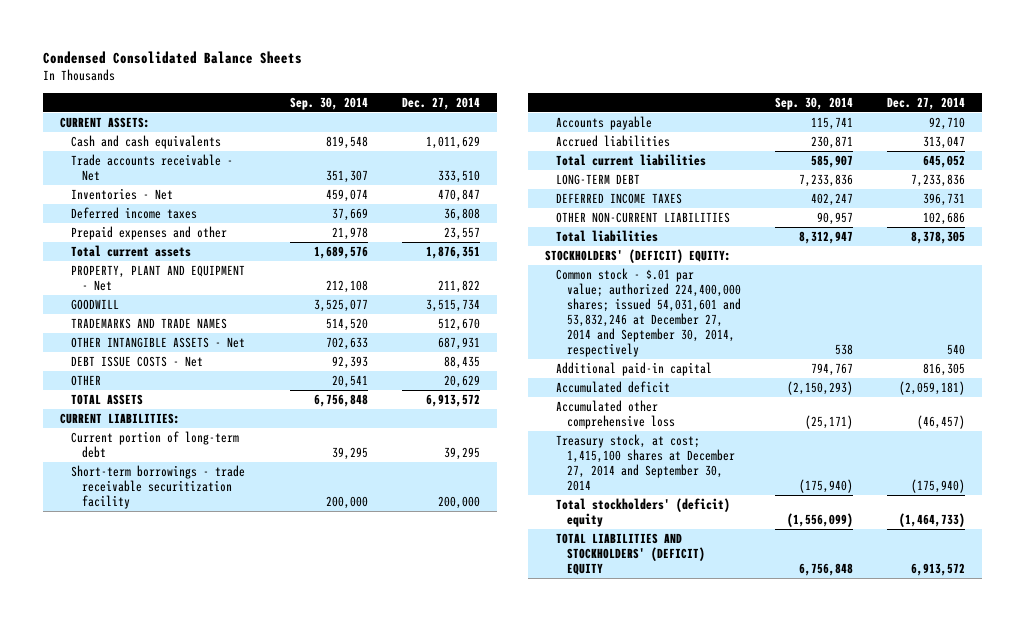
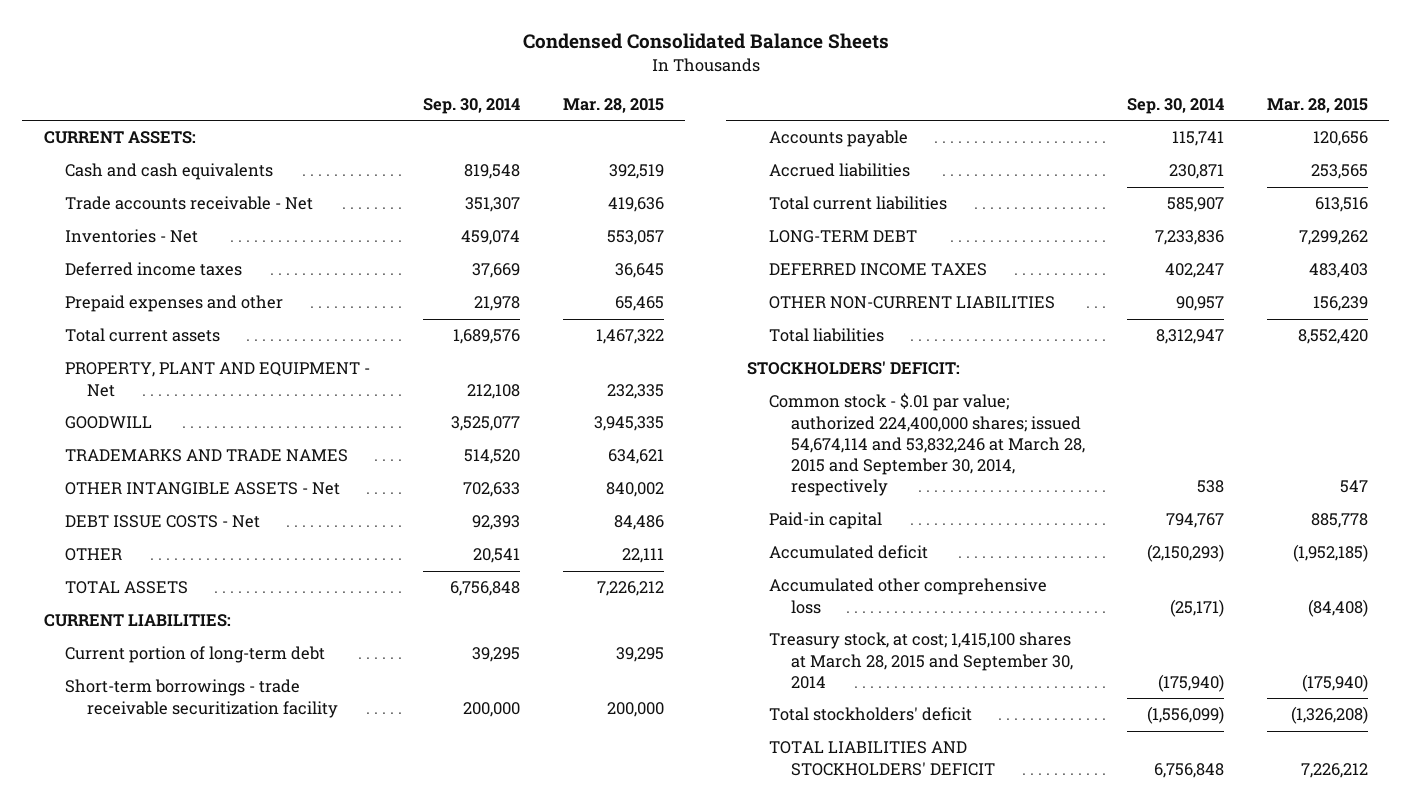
[401,96,480,110] Dec. 27, 2014 -> none
none -> [562,98,664,114] Mar. 28, 2015
[545,249,732,264] STOCKHOLDERS' (DEFICIT) EQUITY: -> [747,361,961,376] STOCKHOLDERS' DEFICIT:
[556,268,742,358] Common stock - $.01 par value; authorized 224,400,000 shares; issued 54,031,601 and 53,832,246 at December 27, 2014 and September 30, 2014, respectively -> [769,393,1086,497] Common stock - $.01 par value; authorized 224,400,000 shares; issued 54,674,114 and 53,832,246 at March 28, 2015 and September 30, 2014, respectively
[556,362,713,377] Additional paid-in capital -> [769,512,883,530] Paid-in capital
[556,434,736,492] Treasury stock, at cost; 1,415,100 shares at December 27, 2014 and September 30, 2014 -> [769,632,1074,689] Treasury stock, at cost; 1,415,100 shares at March 28, 2015 and September 30, 2014
[556,498,731,528] Total stockholders' (deficit) equity -> [769,707,973,722] Total stockholders' deficit
[556,533,706,576] TOTAL LIABILITIES AND STOCKHOLDERS' (DEFICIT) EQUITY -> [769,741,996,776] TOTAL LIABILITIES AND STOCKHOLDERS' DEFICIT

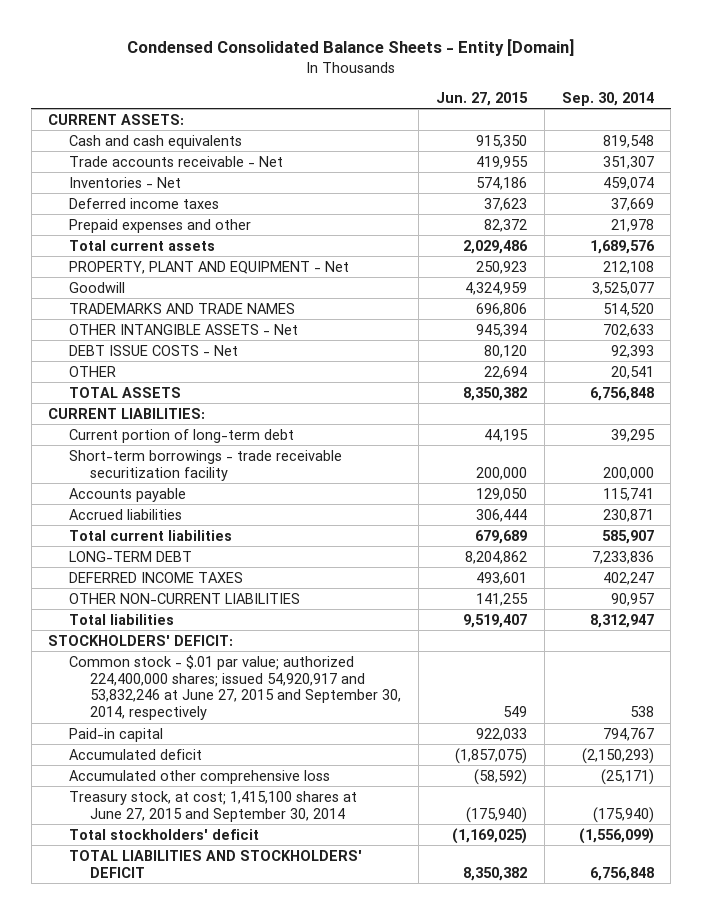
[522,33,889,50] Condensed Consolidated Balance Sheets -> [127,39,576,57] Condensed Consolidated Balance Sheets - Entity [Domain]
[562,98,664,114] Mar. 28, 2015 -> none
none -> [435,91,528,106] Jun. 27, 2015
[65,416,153,430] GOODWILL -> [69,281,126,293] Goodwill
[769,393,1086,497] Common stock - $.01 par value; authorized 224,400,000 shares; issued 54,674,114 and 53,832,246 at March 28, 2015 and September 30, 2014, respectively -> [69,654,402,721] Common stock - $.01 par value; authorized 224,400,000 shares; issued 54,920,917 and 53,832,246 at June 27, 2015 and September 30, 2014, respectively
[769,632,1074,689] Treasury stock, at cost; 1,415,100 shares at March 28, 2015 and September 30, 2014 -> [69,790,358,822] Treasury stock, at cost; 1,415,100 shares at June 27, 2015 and September 30, 2014

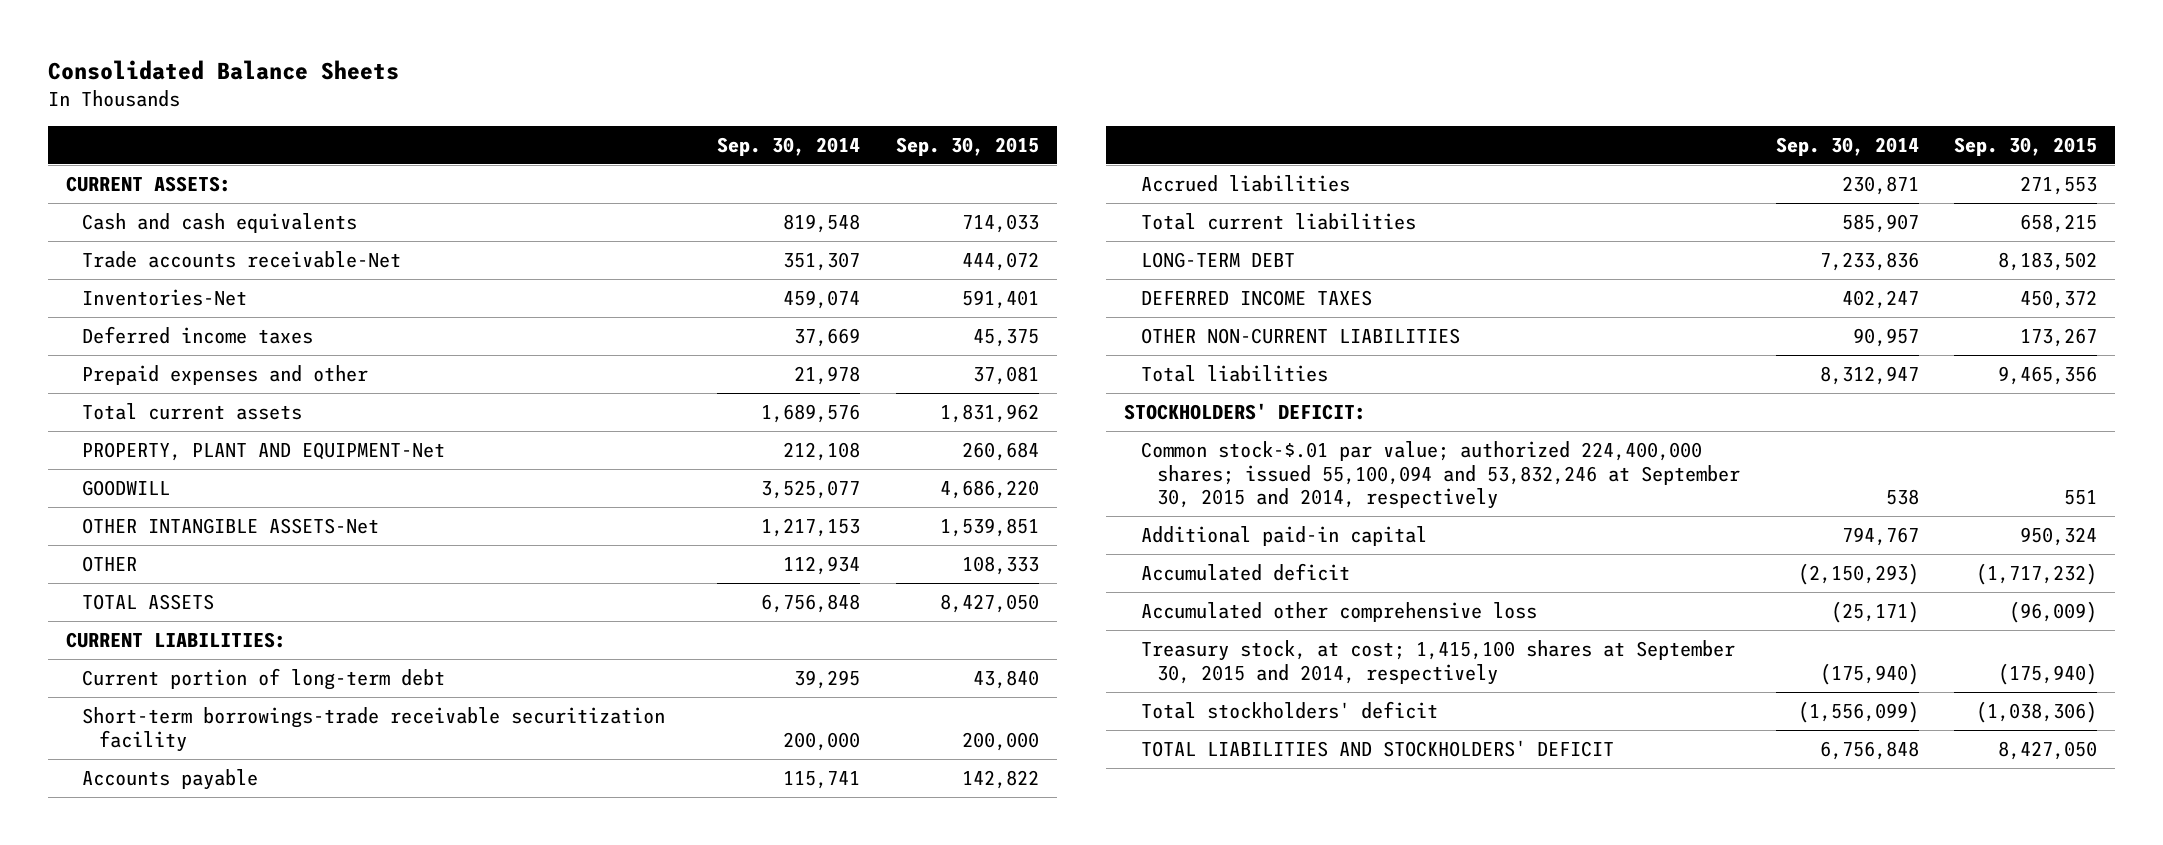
[127,39,576,57] Condensed Consolidated Balance Sheets - Entity [Domain] -> [47,59,399,80] Consolidated Balance Sheets
[435,91,528,106] Jun. 27, 2015 -> none
none -> [895,136,1039,156] Sep. 30, 2015
[69,155,284,167] Trade accounts receivable - Net -> [82,250,402,268] Trade accounts receivable-Net
[69,176,182,188] Inventories - Net -> [82,288,248,306] Inventories-Net
[69,302,296,314] TRADEMARKS AND TRADE NAMES -> none
[69,344,239,356] DEBT ISSUE COSTS - Net -> none
[69,260,350,274] PROPERTY, PLANT AND EQUIPMENT - Net -> [82,441,446,461] PROPERTY, PLANT AND EQUIPMENT-Net
[69,281,126,293] Goodwill -> [82,479,171,496] GOODWILL
[69,323,299,335] OTHER INTANGIBLE ASSETS - Net -> [82,517,380,534] OTHER INTANGIBLE ASSETS-Net
[602,323,654,337] 702,633 -> [761,517,861,537] 1,217,153
[610,365,654,379] 20,541 -> [783,555,861,575] 112,934
[69,449,343,481] Short-term borrowings - trade receivable securitization facility -> [82,706,666,752] Short-term borrowings-trade receivable securitization facility
[69,654,402,721] Common stock - $.01 par value; authorized 224,400,000 shares; issued 54,920,917 and 53,832,246 at June 27, 2015 and September 30, 2014, respectively -> [1140,440,1741,510] Common stock-$.01 par value; authorized 224,400,000 shares; issued 55,100,094 and 53,832,246 at September 30, 2015 and 2014, respectively
[69,727,164,742] Paid-in capital -> [1140,525,1427,546] Additional paid-in capital
[69,790,358,822] Treasury stock, at cost; 1,415,100 shares at June 27, 2015 and September 30, 2014 -> [1140,639,1735,685] Treasury stock, at cost; 1,415,100 shares at September 30, 2015 and 2014, respectively

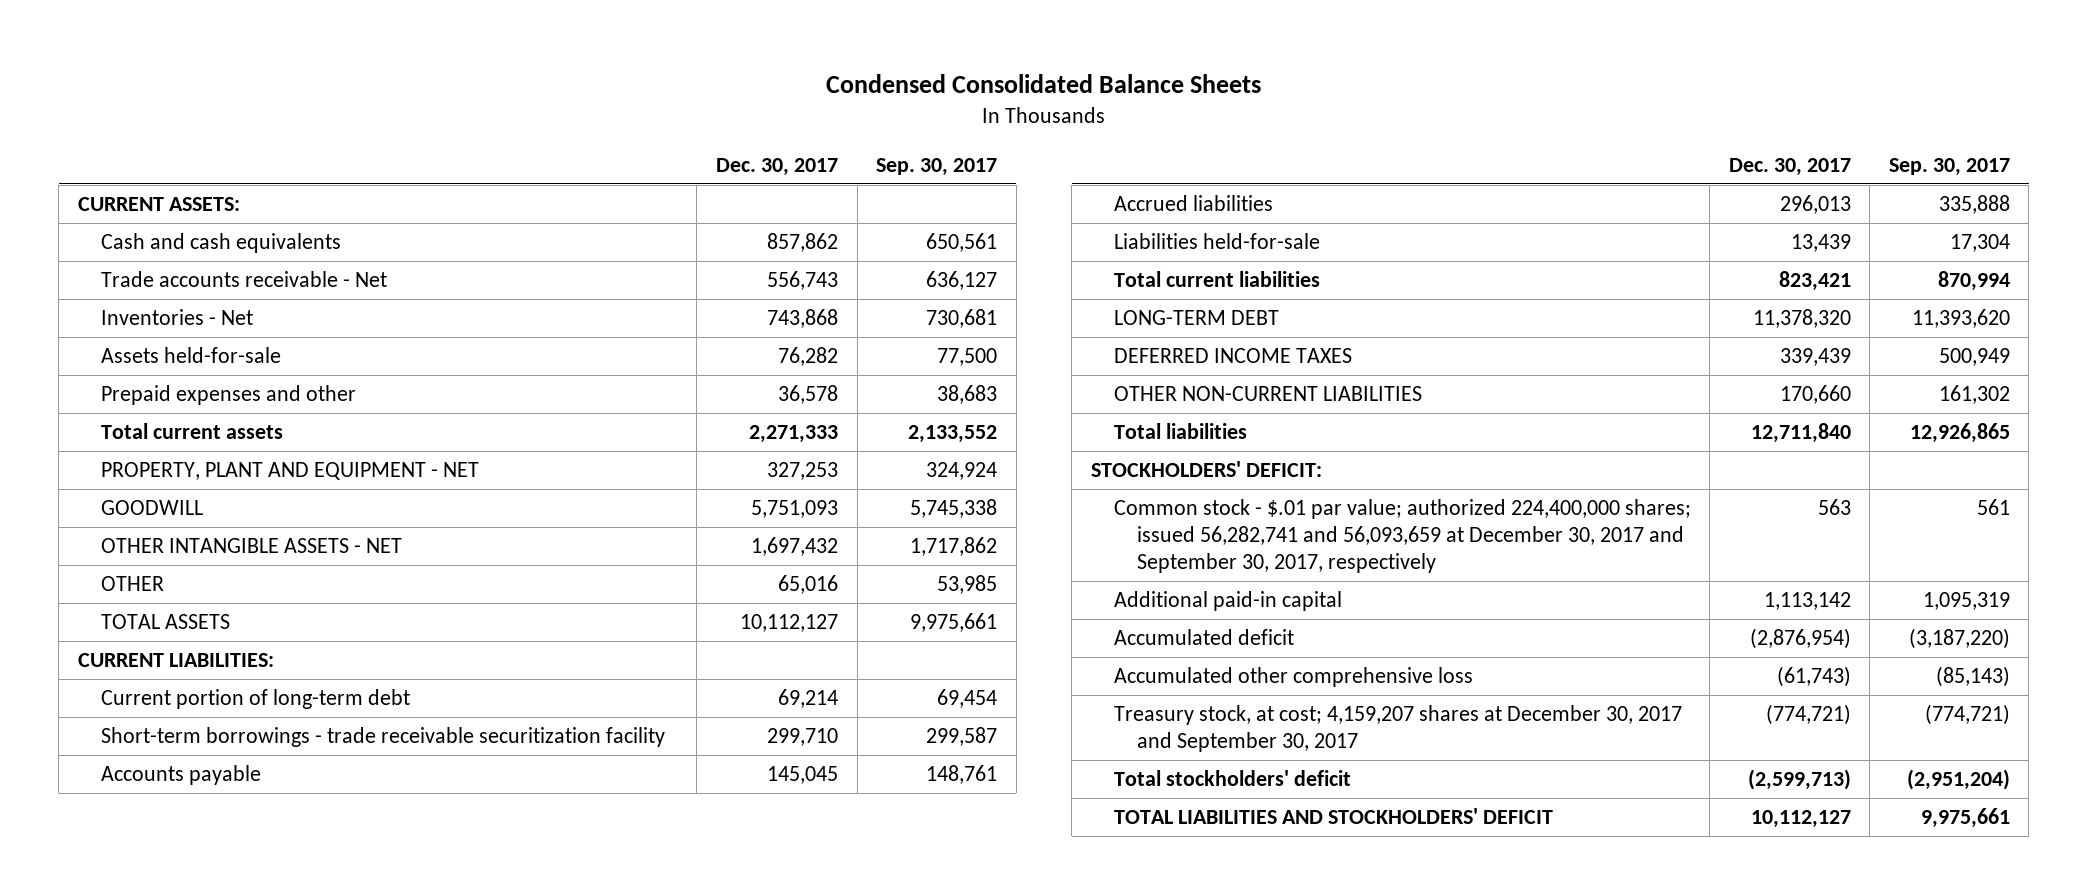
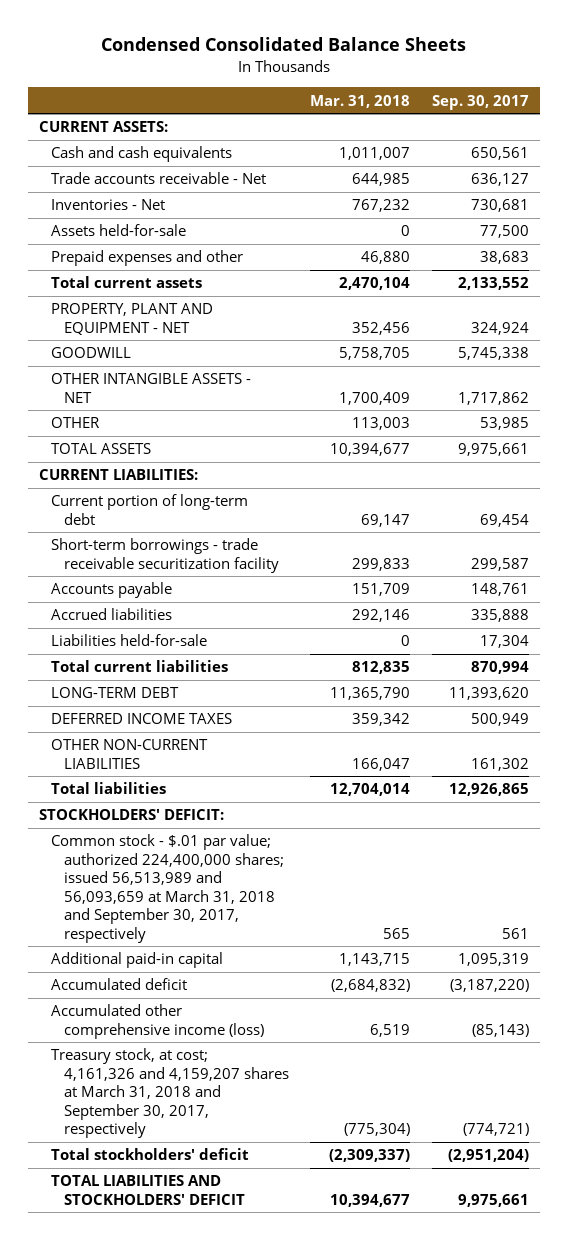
[716,157,839,176] Dec. 30, 2017 -> none
none -> [310,94,411,108] Mar. 31, 2018
[1113,499,1691,574] Common stock - $.01 par value; authorized 224,400,000 shares; issued 56,282,741 and 56,093,659 at December 30, 2017 and September 30, 2017, respectively -> [51,834,284,943] Common stock - $.01 par value; authorized 224,400,000 shares; issued 56,513,989 and 56,093,659 at March 31, 2018 and September 30, 2017, respectively
[1113,667,1473,688] Accumulated other comprehensive loss -> [51,1004,264,1039] Accumulated other comprehensive income (loss)
[1113,705,1682,753] Treasury stock, at cost; 4,159,207 shares at December 30, 2017 and September 30, 2017 -> [51,1048,289,1139] Treasury stock, at cost; 4,161,326 and 4,159,207 shares at March 31, 2018 and September 30, 2017, respectively

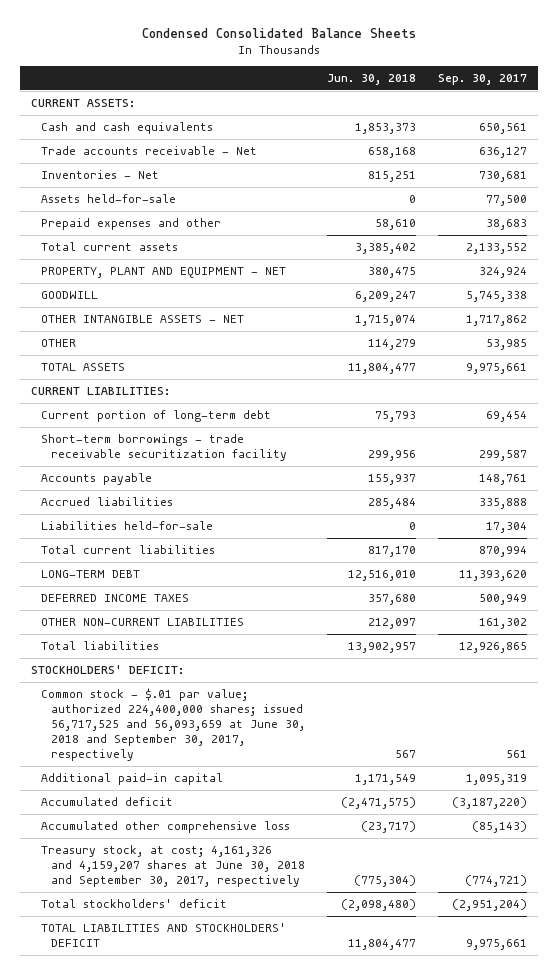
[310,94,411,108] Mar. 31, 2018 -> none
none -> [326,73,416,85] Jun. 30, 2018
[51,834,284,943] Common stock - $.01 par value; authorized 224,400,000 shares; issued 56,513,989 and 56,093,659 at March 31, 2018 and September 30, 2017, respectively -> [40,688,305,762] Common stock - $.01 par value; authorized 224,400,000 shares; issued 56,717,525 and 56,093,659 at June 30, 2018 and September 30, 2017, respectively
[51,1004,264,1039] Accumulated other comprehensive income (loss) -> [40,821,290,834] Accumulated other comprehensive loss
[51,1048,289,1139] Treasury stock, at cost; 4,161,326 and 4,159,207 shares at March 31, 2018 and September 30, 2017, respectively -> [40,845,305,888] Treasury stock, at cost; 4,161,326 and 4,159,207 shares at June 30, 2018 and September 30, 2017, respectively

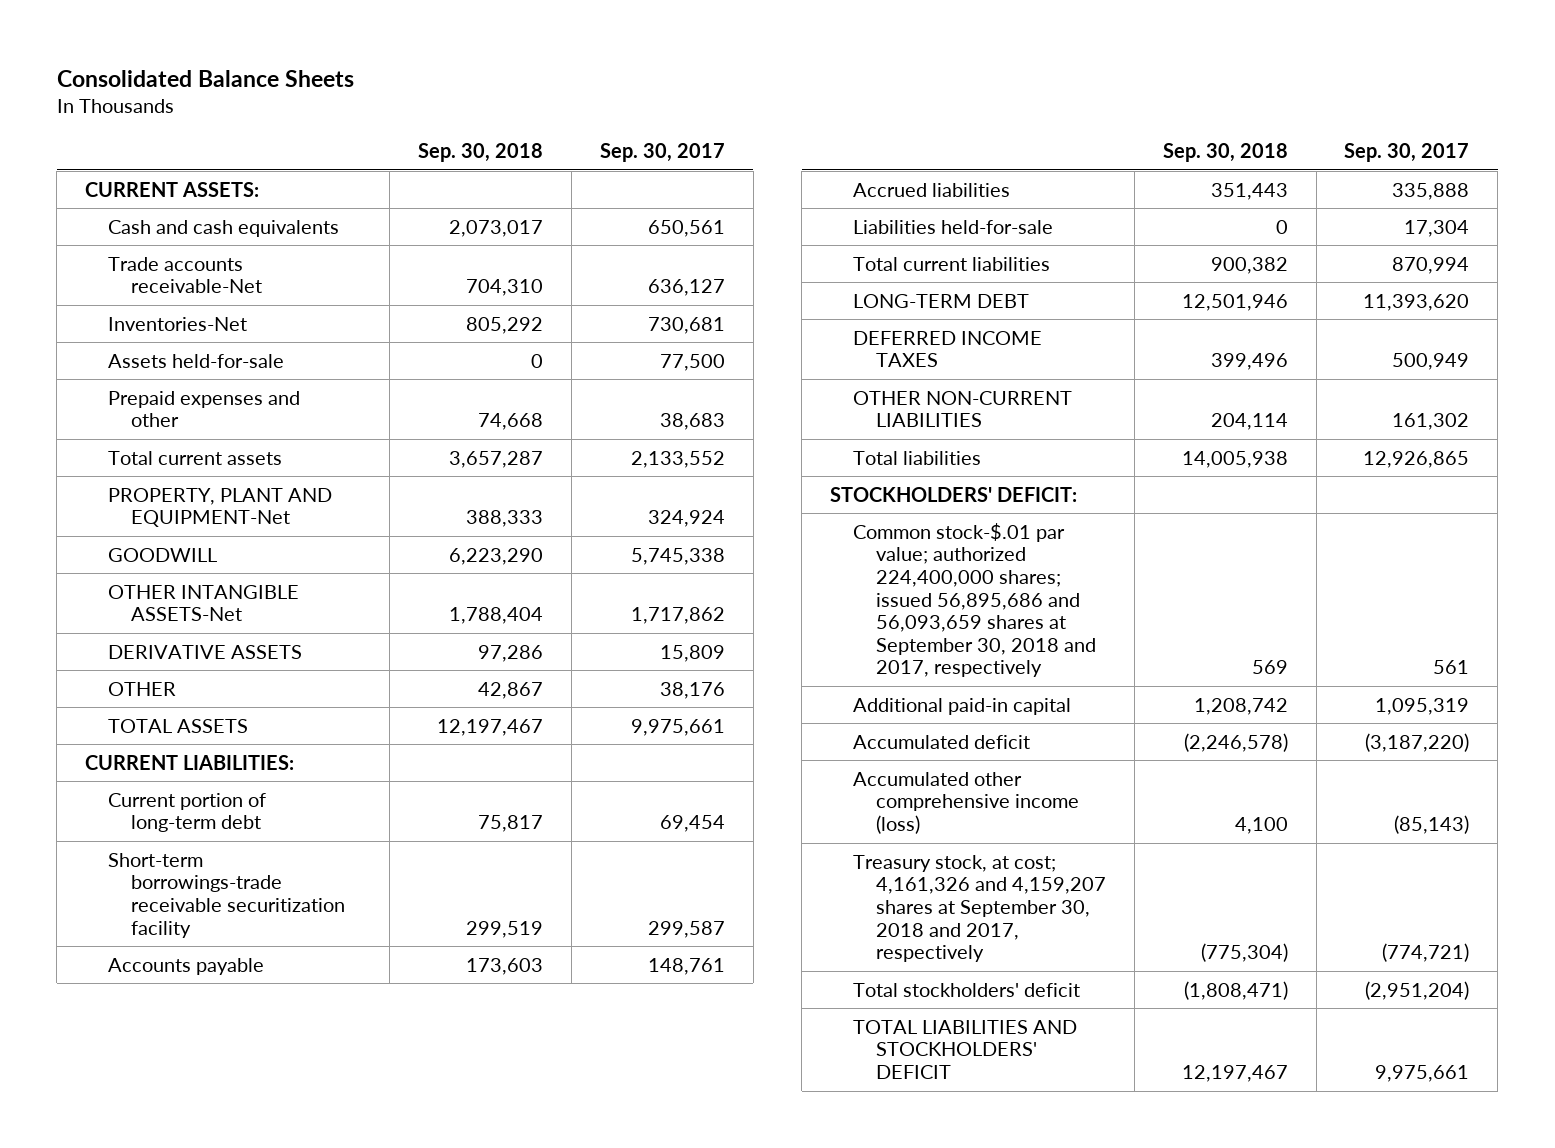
[141,28,416,39] Condensed Consolidated Balance Sheets -> [56,70,354,88] Consolidated Balance Sheets
[326,73,416,85] Jun. 30, 2018 -> none
none -> [418,143,544,163] Sep. 30, 2018
[40,146,257,156] Trade accounts receivable - Net -> [108,256,263,294] Trade accounts receivable-Net
[40,170,159,180] Inventories - Net -> [108,316,248,331] Inventories-Net
[40,267,286,279] PROPERTY, PLANT AND EQUIPMENT - NET -> [108,487,333,528] PROPERTY, PLANT AND EQUIPMENT-Net
[40,315,244,324] OTHER INTANGIBLE ASSETS - NET -> [108,584,300,622] OTHER INTANGIBLE ASSETS-Net
none -> [108,644,303,659] DERIVATIVE ASSETS
[485,339,527,351] 53,985 -> [659,681,725,699] 38,176
[40,434,287,462] Short-term borrowings - trade receivable securitization facility -> [108,852,346,938] Short-term borrowings-trade receivable securitization facility
[40,688,305,762] Common stock - $.01 par value; authorized 224,400,000 shares; issued 56,717,525 and 56,093,659 at June 30, 2018 and September 30, 2017, respectively -> [852,522,1097,678] Common stock-$.01 par value; authorized 224,400,000 shares; issued 56,895,686 and 56,093,659 shares at September 30, 2018 and 2017, respectively
[40,821,290,834] Accumulated other comprehensive loss -> [852,771,1080,834] Accumulated other comprehensive income (loss)
[40,845,305,888] Treasury stock, at cost; 4,161,326 and 4,159,207 shares at June 30, 2018 and September 30, 2017, respectively -> [852,854,1107,963] Treasury stock, at cost; 4,161,326 and 4,159,207 shares at September 30, 2018 and 2017, respectively

